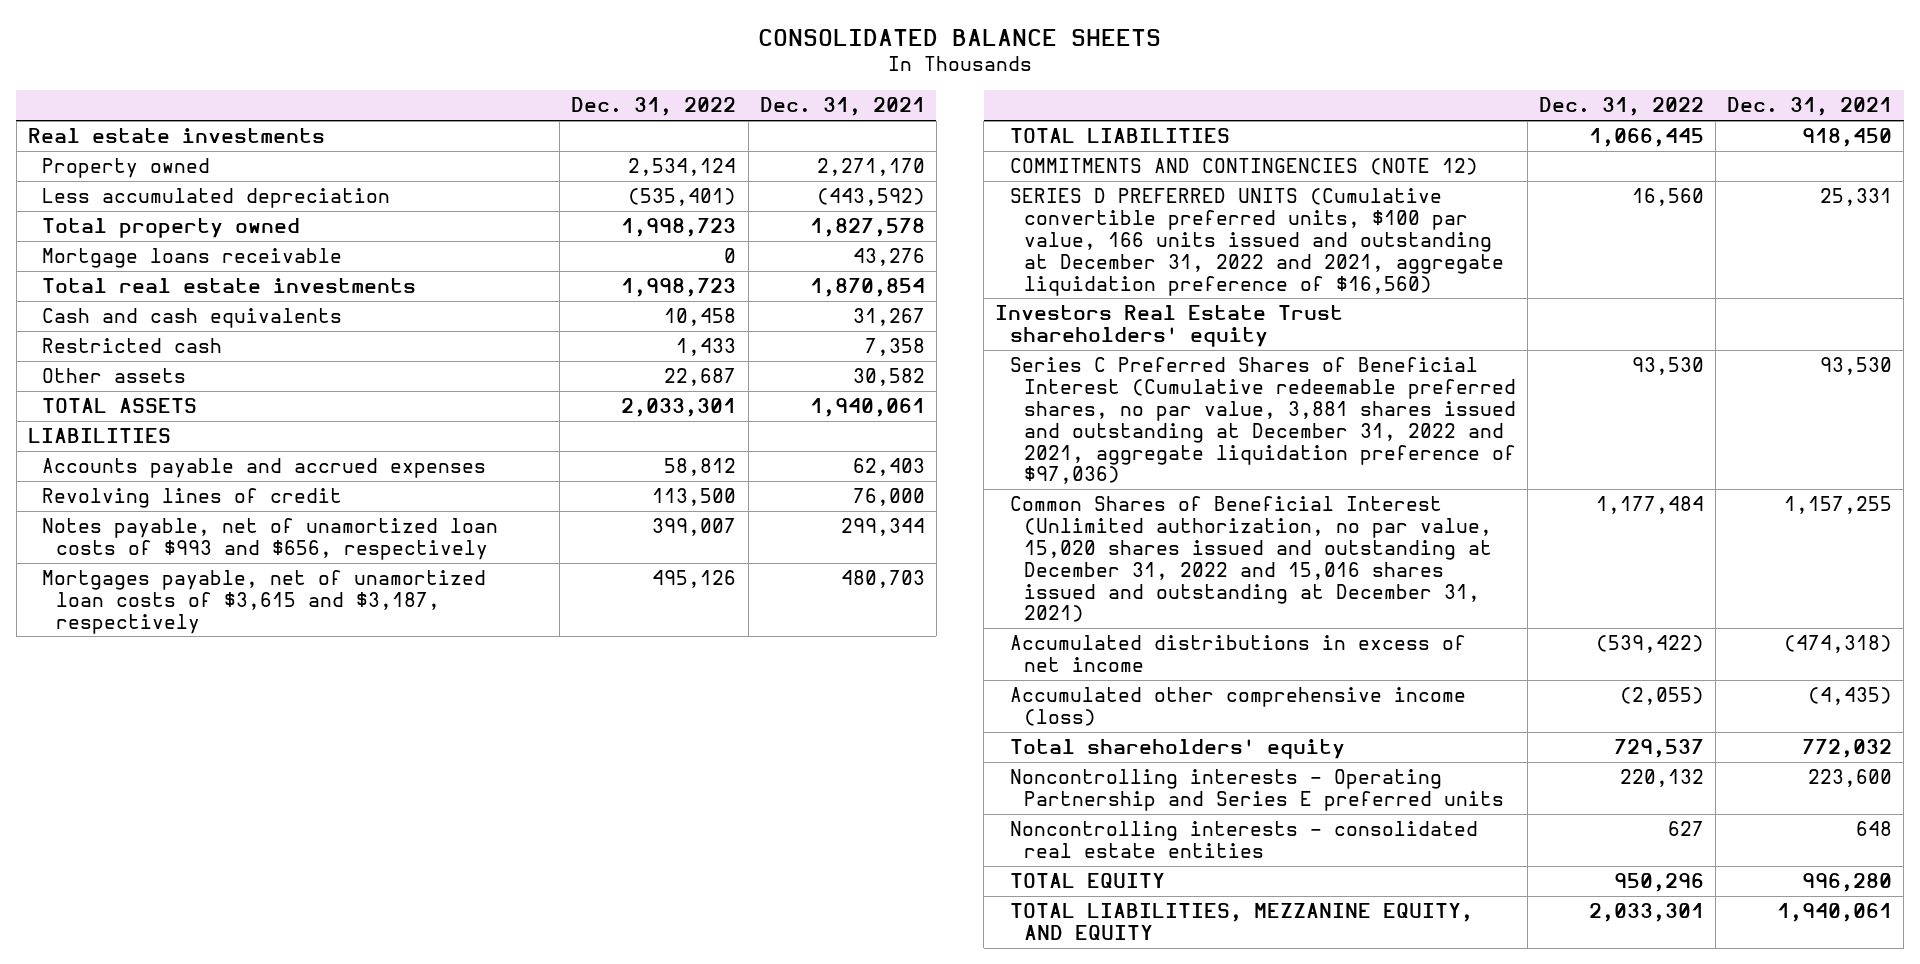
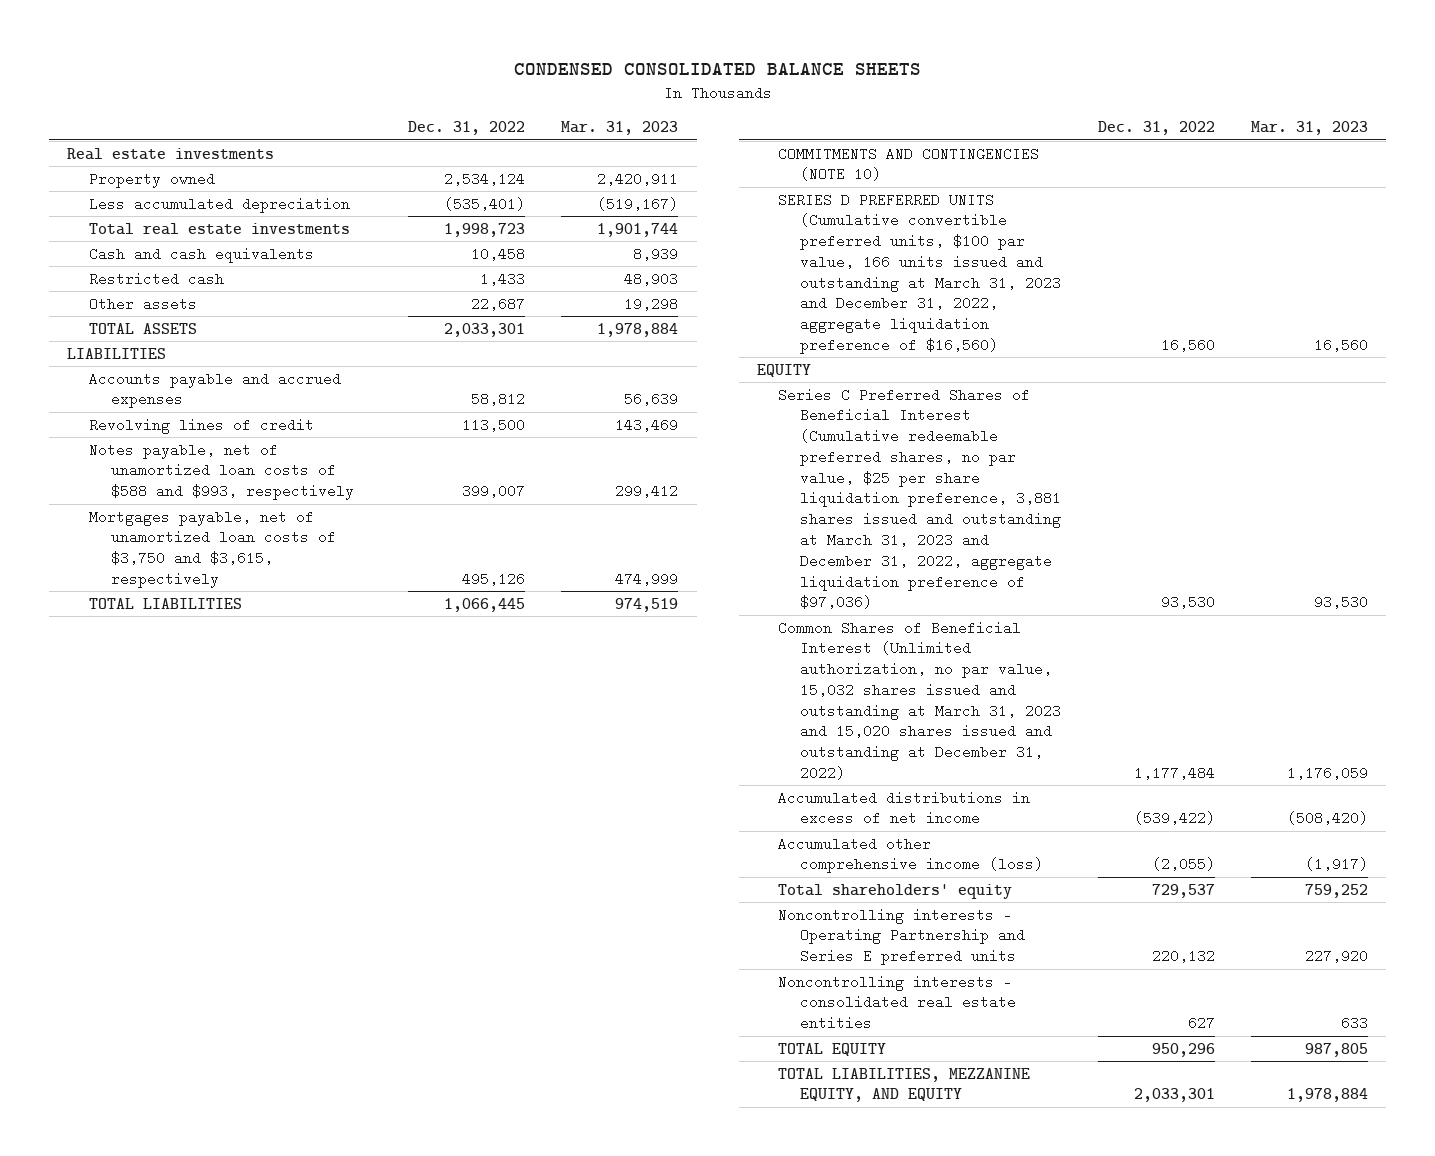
[757,28,1161,46] CONSOLIDATED BALANCE SHEETS -> [513,63,921,76] CONDENSED CONSOLIDATED BALANCE SHEETS
[759,97,925,117] Dec. 31, 2021 -> none
none -> [561,121,679,136] Mar. 31, 2023
[42,218,301,239] Total property owned -> none
[42,248,343,269] Mortgage loans receivable -> none
[42,518,499,560] Notes payable, net of unamortized loan costs of $993 and $656, respectively -> [89,442,354,501] Notes payable, net of unamortized loan costs of $588 and $993, respectively
[42,570,487,634] Mortgages payable, net of unamortized loan costs of $3,615 and $3,187, respectively -> [89,509,336,588] Mortgages payable, net of unamortized loan costs of $3,750 and $3,615, respectively
[995,305,1344,347] Investors Real Estate Trust shareholders' equity -> none
[1009,158,1478,176] COMMITMENTS AND CONTINGENCIES (NOTE 12) -> [778,146,1040,182] COMMITMENTS AND CONTINGENCIES (NOTE 10)
[1009,188,1504,296] SERIES D PREFERRED UNITS (Cumulative convertible preferred units, $100 par value, 166 units issued and outstanding at December 31, 2022 and 2021, aggregate liquidation preference of $16,560) -> [778,192,1062,355] SERIES D PREFERRED UNITS (Cumulative convertible preferred units, $100 par value, 166 units issued and outstanding at March 31, 2023 and December 31, 2022, aggregate liquidation preference of $16,560)
none -> [756,363,811,377] EQUITY
[1009,357,1516,485] Series C Preferred Shares of Beneficial Interest (Cumulative redeemable preferred shares, no par value, 3,881 shares issued and outstanding at December 31, 2022 and 2021, aggregate liquidation preference of $97,036) -> [778,387,1062,610] Series C Preferred Shares of Beneficial Interest (Cumulative redeemable preferred shares, no par value, $25 per share liquidation preference, 3,881 shares issued and outstanding at March 31, 2023 and December 31, 2022, aggregate liquidation preference of $97,036)
[1009,496,1492,623] Common Shares of Beneficial Interest (Unlimited authorization, no par value, 15,020 shares issued and outstanding at December 31, 2022 and 15,016 shares issued and outstanding at December 31, 2021) -> [778,620,1062,781] Common Shares of Beneficial Interest (Unlimited authorization, no par value, 15,032 shares issued and outstanding at March 31, 2023 and 15,020 shares issued and outstanding at December 31, 2022)

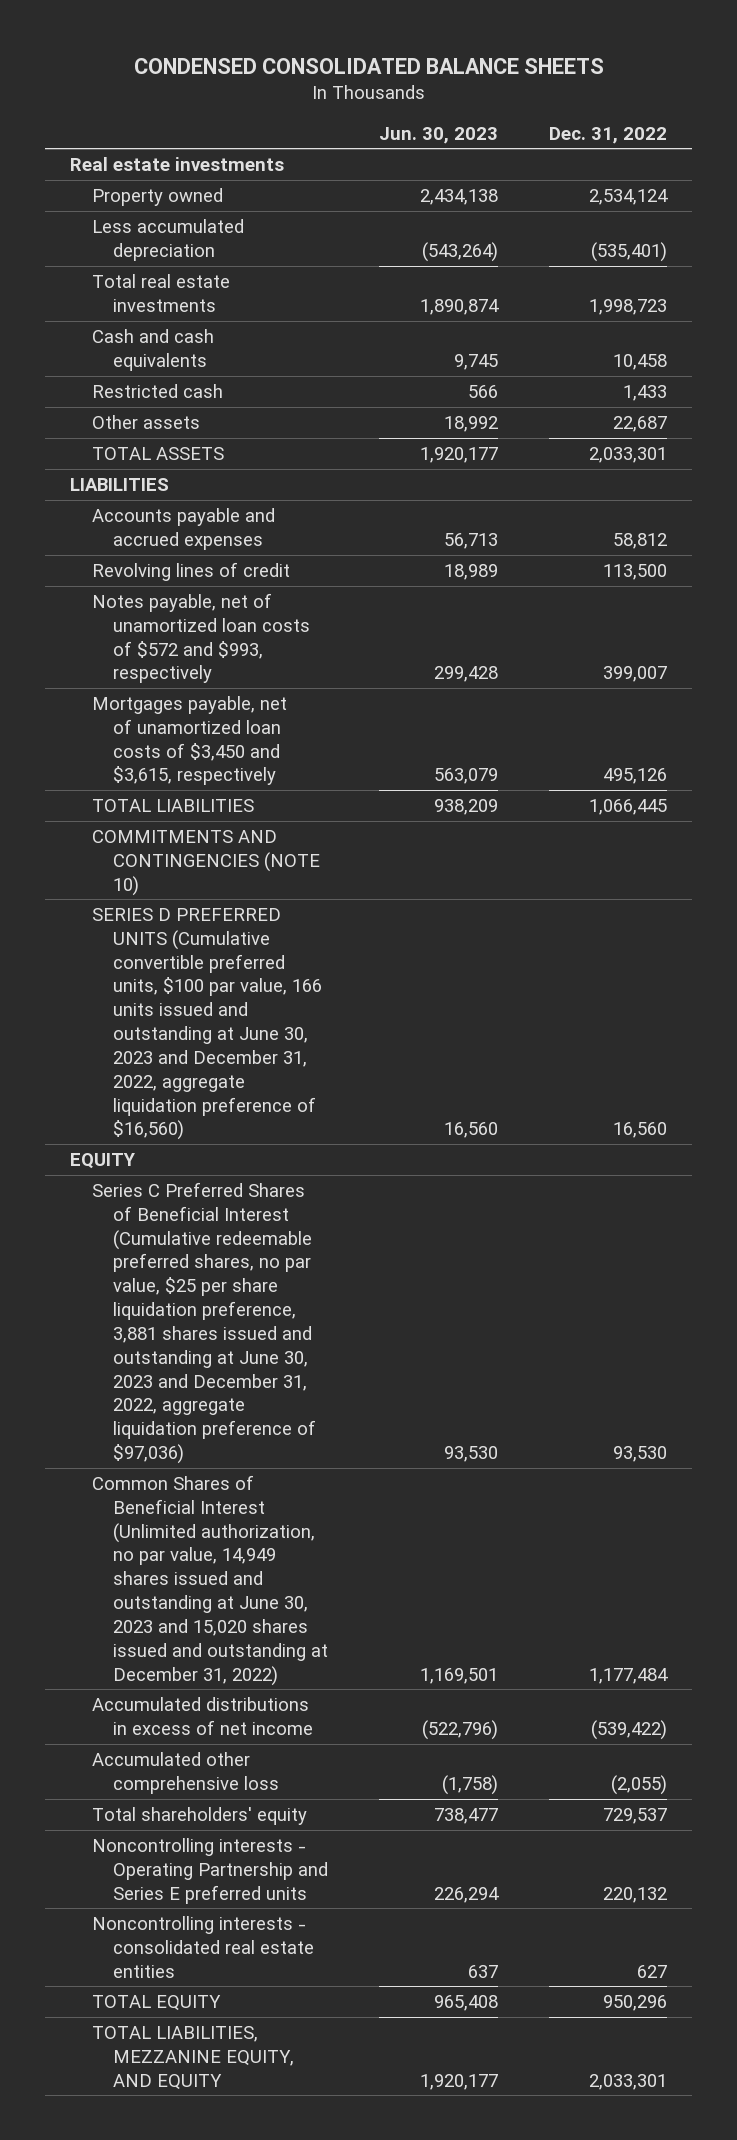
[561,121,679,136] Mar. 31, 2023 -> none
none -> [378,126,498,144] Jun. 30, 2023
[89,442,354,501] Notes payable, net of unamortized loan costs of $588 and $993, respectively -> [91,592,311,684] Notes payable, net of unamortized loan costs of $572 and $993, respectively
[89,509,336,588] Mortgages payable, net of unamortized loan costs of $3,750 and $3,615, respectively -> [91,695,287,786] Mortgages payable, net of unamortized loan costs of $3,450 and $3,615, respectively
[778,192,1062,355] SERIES D PREFERRED UNITS (Cumulative convertible preferred units, $100 par value, 166 units issued and outstanding at March 31, 2023 and December 31, 2022, aggregate liquidation preference of $16,560) -> [91,907,323,1141] SERIES D PREFERRED UNITS (Cumulative convertible preferred units, $100 par value, 166 units issued and outstanding at June 30, 2023 and December 31, 2022, aggregate liquidation preference of $16,560)
[778,387,1062,610] Series C Preferred Shares of Beneficial Interest (Cumulative redeemable preferred shares, no par value, $25 per share liquidation preference, 3,881 shares issued and outstanding at March 31, 2023 and December 31, 2022, aggregate liquidation preference of $97,036) -> [91,1181,317,1465] Series C Preferred Shares of Beneficial Interest (Cumulative redeemable preferred shares, no par value, $25 per share liquidation preference, 3,881 shares issued and outstanding at June 30, 2023 and December 31, 2022, aggregate liquidation preference of $97,036)
[778,620,1062,781] Common Shares of Beneficial Interest (Unlimited authorization, no par value, 15,032 shares issued and outstanding at March 31, 2023 and 15,020 shares issued and outstanding at December 31, 2022) -> [91,1474,329,1686] Common Shares of Beneficial Interest (Unlimited authorization, no par value, 14,949 shares issued and outstanding at June 30, 2023 and 15,020 shares issued and outstanding at December 31, 2022)
[778,836,1044,874] Accumulated other comprehensive income (loss) -> [91,1751,280,1794] Accumulated other comprehensive loss

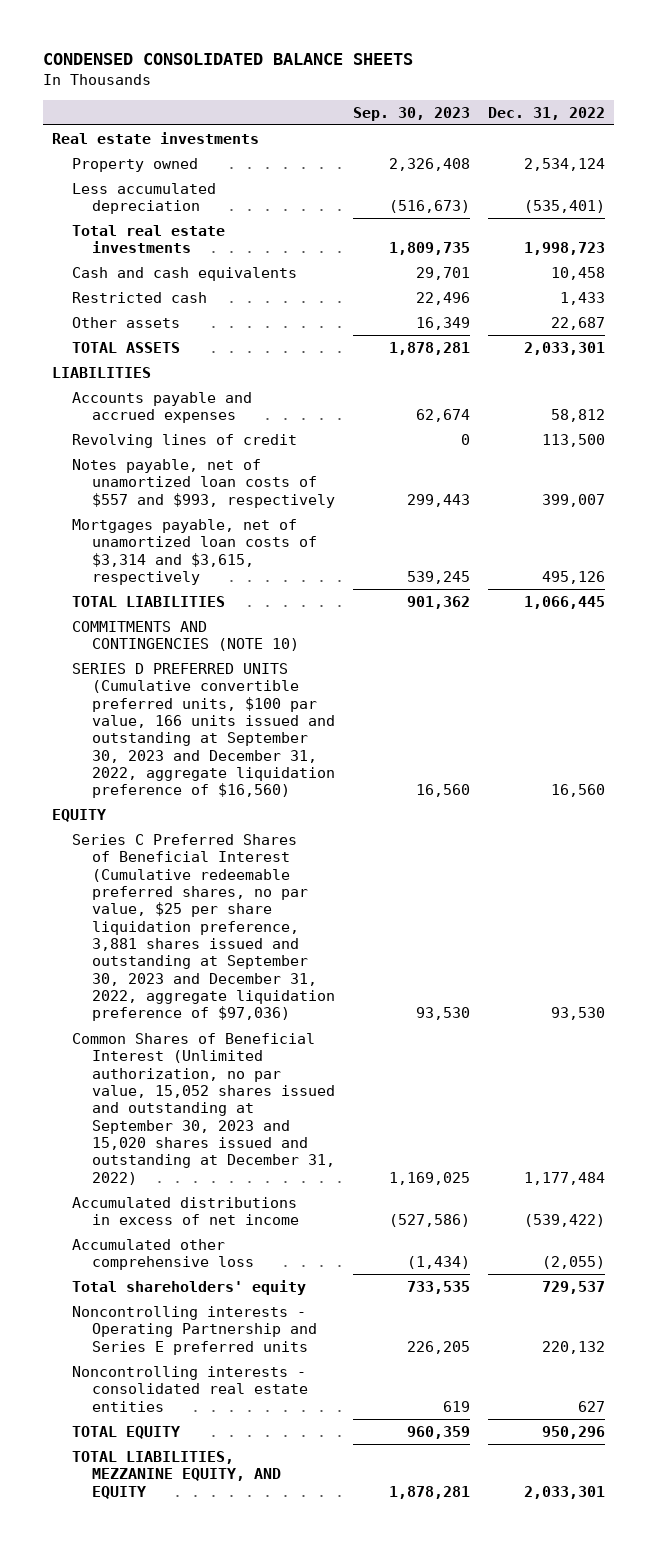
[378,126,498,144] Jun. 30, 2023 -> none
none -> [353,106,471,121] Sep. 30, 2023
[91,592,311,684] Notes payable, net of unamortized loan costs of $572 and $993, respectively -> [71,458,336,508] Notes payable, net of unamortized loan costs of $557 and $993, respectively
[91,695,287,786] Mortgages payable, net of unamortized loan costs of $3,450 and $3,615, respectively -> [71,518,318,585] Mortgages payable, net of unamortized loan costs of $3,314 and $3,615, respectively
[91,907,323,1141] SERIES D PREFERRED UNITS (Cumulative convertible preferred units, $100 par value, 166 units issued and outstanding at June 30, 2023 and December 31, 2022, aggregate liquidation preference of $16,560) -> [71,662,336,799] SERIES D PREFERRED UNITS (Cumulative convertible preferred units, $100 par value, 166 units issued and outstanding at September 30, 2023 and December 31, 2022, aggregate liquidation preference of $16,560)
[91,1181,317,1465] Series C Preferred Shares of Beneficial Interest (Cumulative redeemable preferred shares, no par value, $25 per share liquidation preference, 3,881 shares issued and outstanding at June 30, 2023 and December 31, 2022, aggregate liquidation preference of $97,036) -> [71,833,336,1022] Series C Preferred Shares of Beneficial Interest (Cumulative redeemable preferred shares, no par value, $25 per share liquidation preference, 3,881 shares issued and outstanding at September 30, 2023 and December 31, 2022, aggregate liquidation preference of $97,036)
[91,1474,329,1686] Common Shares of Beneficial Interest (Unlimited authorization, no par value, 14,949 shares issued and outstanding at June 30, 2023 and 15,020 shares issued and outstanding at December 31, 2022) -> [71,1032,336,1185] Common Shares of Beneficial Interest (Unlimited authorization, no par value, 15,052 shares issued and outstanding at September 30, 2023 and 15,020 shares issued and outstanding at December 31, 2022)

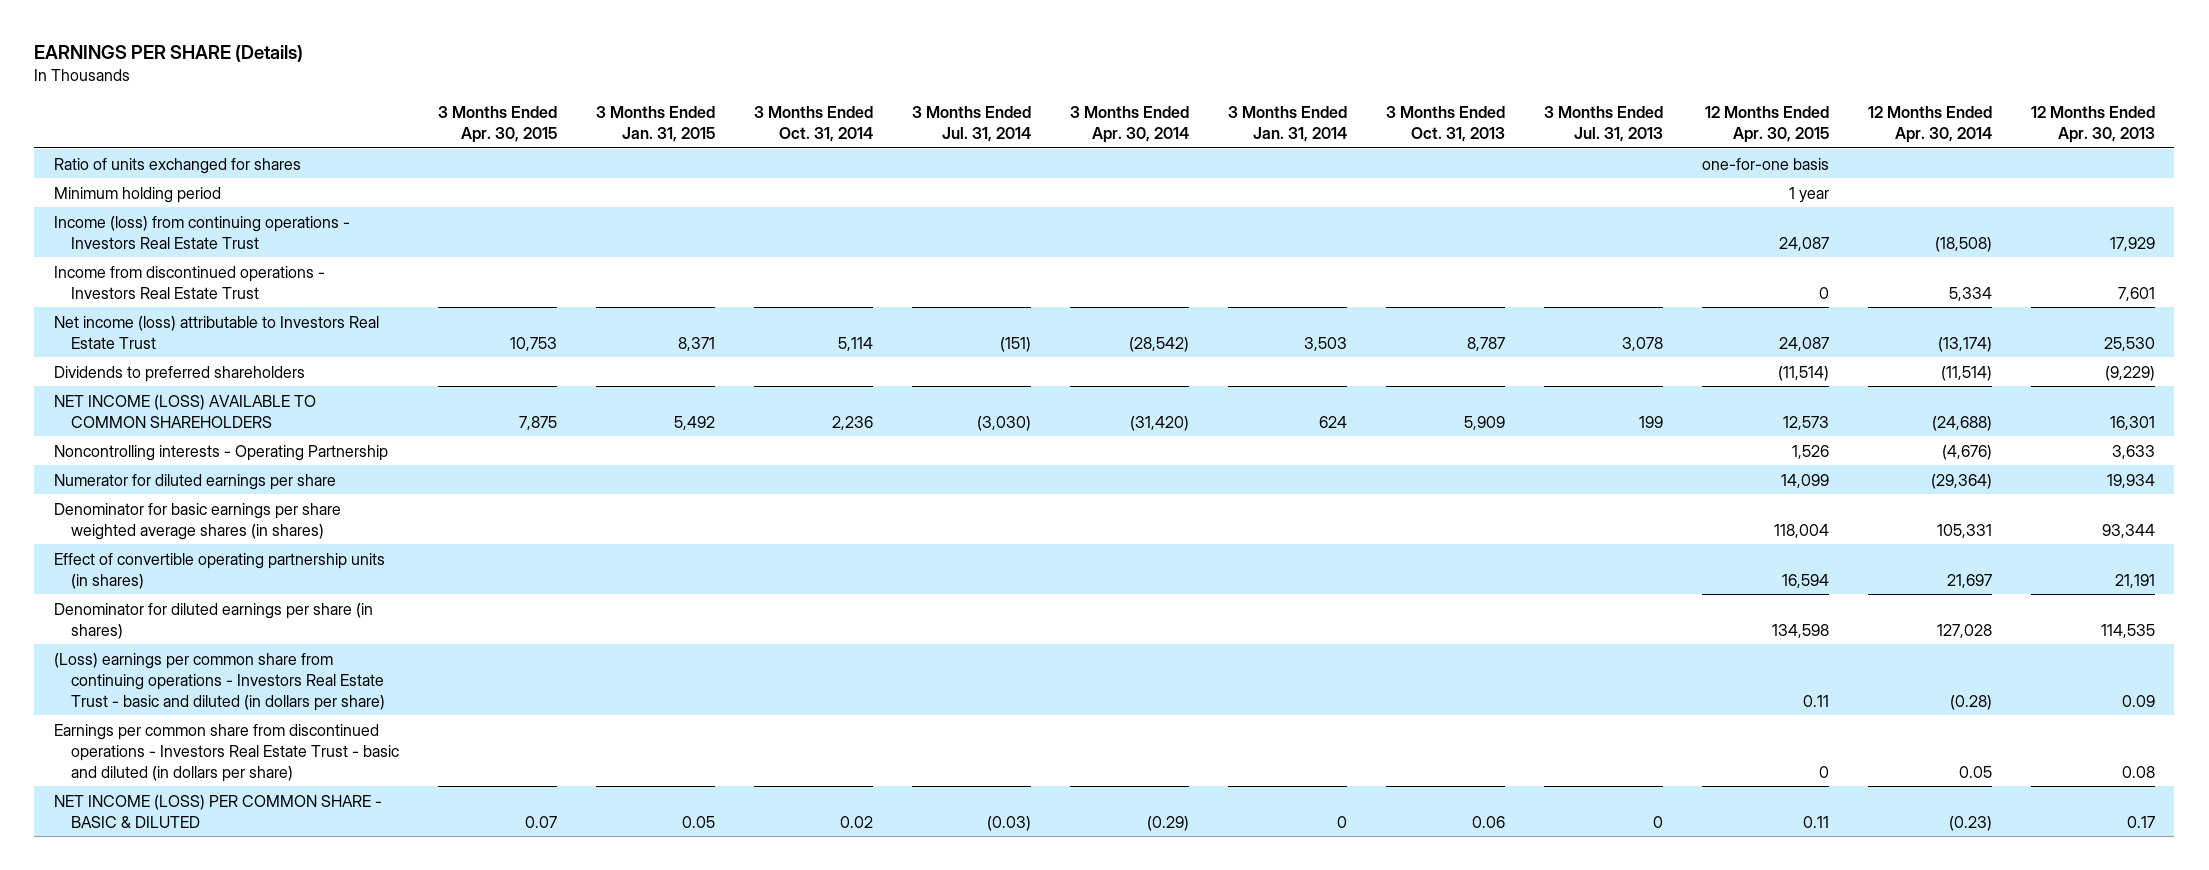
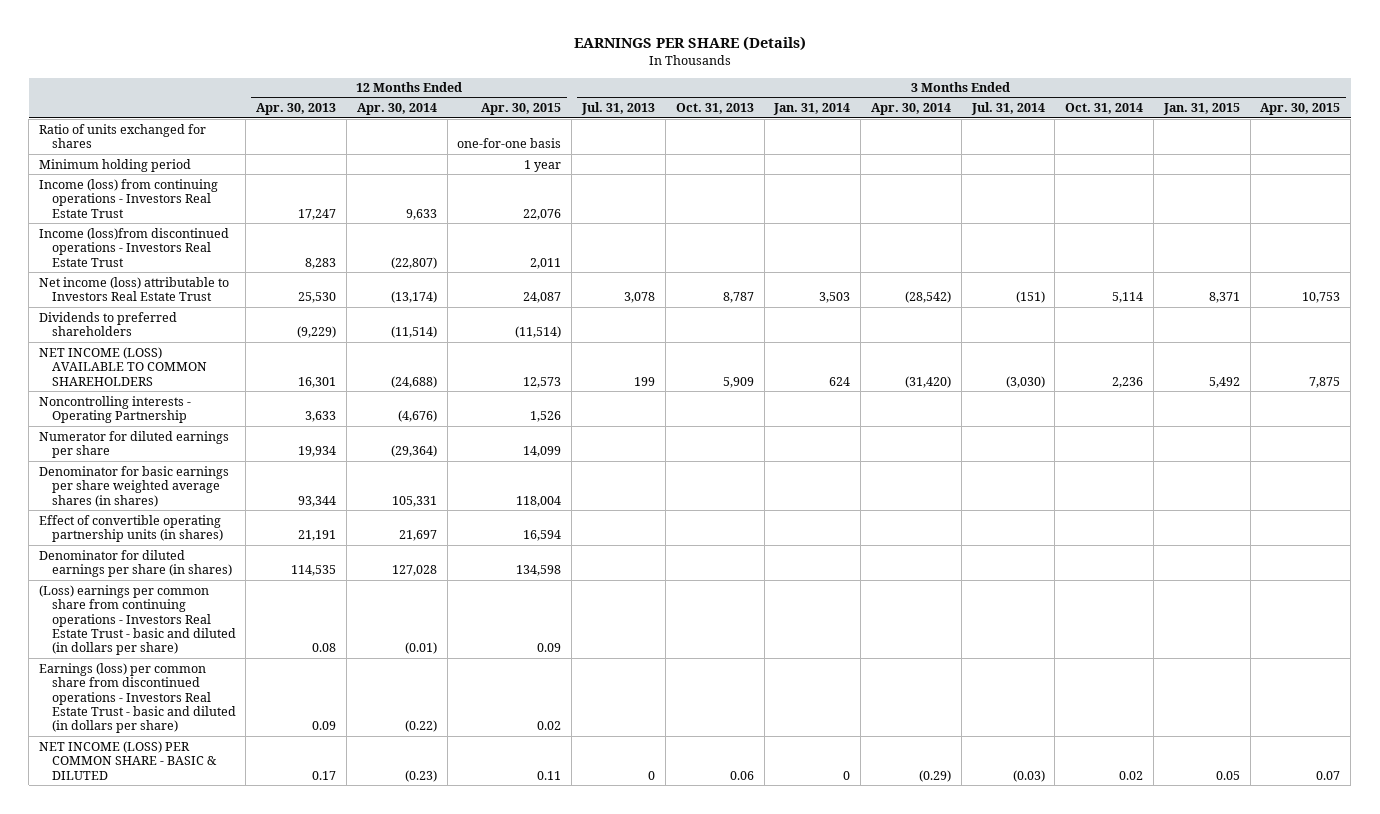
[1778,236,1829,251] 24,087 -> [523,208,562,220] 22,076
[1934,236,1992,252] (18,508) -> [405,208,437,220] 9,633
[2109,236,2155,251] 17,929 -> [298,208,337,220] 17,247
[53,265,325,299] Income from discontinued operations - Investors Real Estate Trust -> [39,227,230,267] Income (loss)from discontinued operations - Investors Real Estate Trust
[1818,286,1829,299] 0 -> [530,257,562,269] 2,011
[1948,286,1992,301] 5,334 -> [390,256,437,269] (22,807)
[2117,286,2155,301] 7,601 -> [305,257,337,269] 8,283
[1802,694,1829,707] 0.11 -> [537,643,562,653] 0.09
[1949,694,1992,710] (0.28) -> [404,642,437,655] (0.01)
[2121,694,2155,707] 0.09 -> [312,643,337,653] 0.08
[53,723,400,782] Earnings per common share from discontinued operations - Investors Real Estate Trust - basic and diluted (in dollars per share) -> [39,662,236,734] Earnings (loss) per common share from discontinued operations - Investors Real Estate Trust - basic and diluted (in dollars per share)
[1818,765,1829,778] 0 -> [537,721,562,731] 0.02
[1958,765,1992,778] 0.05 -> [404,720,437,733] (0.22)
[2121,765,2155,778] 0.08 -> [312,721,337,731] 0.09

